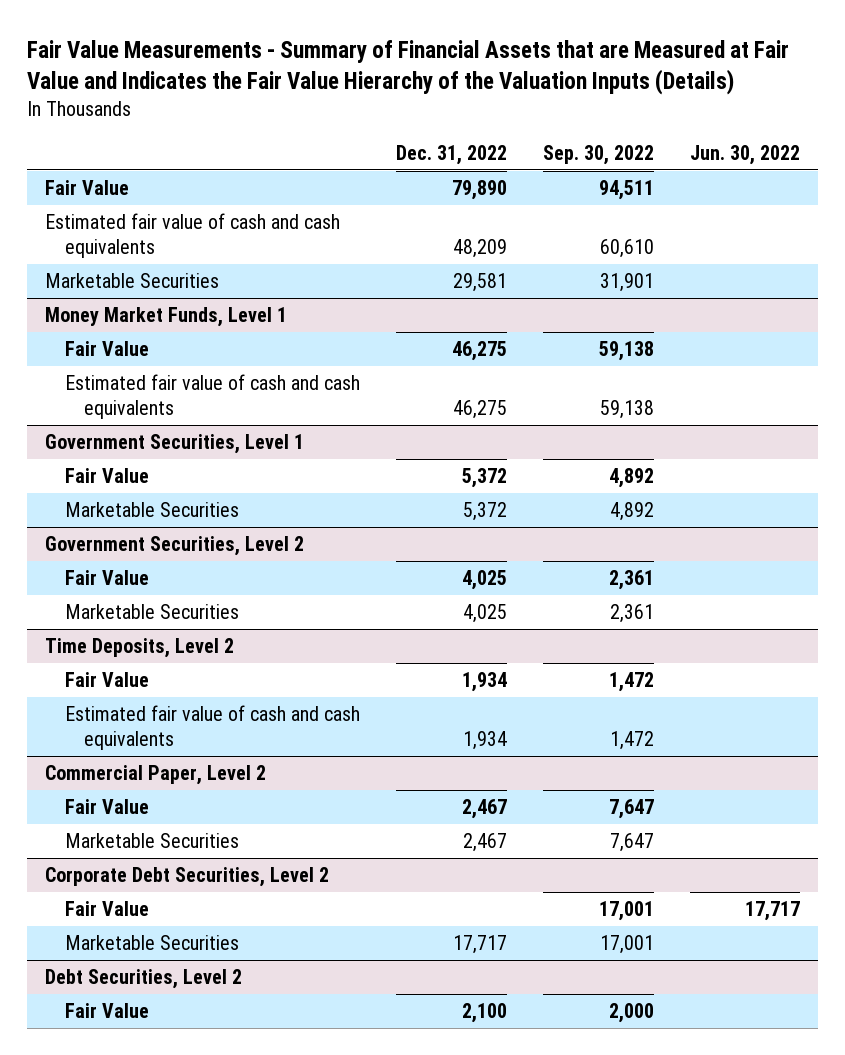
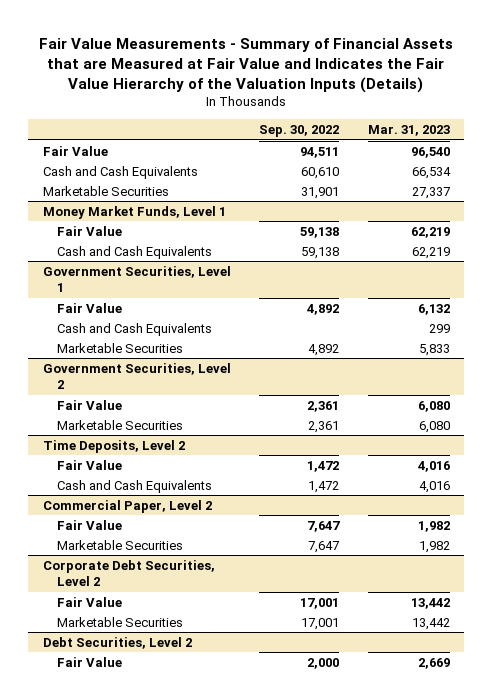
[395,144,507,165] Dec. 31, 2022 -> none
[690,144,801,165] Jun. 30, 2022 -> none
none -> [367,124,450,136] Mar. 31, 2023
[45,213,341,258] Estimated fair value of cash and cash equivalents -> [42,165,198,179] Cash and Cash Equivalents
[64,374,360,419] Estimated fair value of cash and cash equivalents -> [56,245,212,259] Cash and Cash Equivalents
none -> [56,322,212,336] Cash and Cash Equivalents
[64,705,360,750] Estimated fair value of cash and cash equivalents -> [56,479,212,493] Cash and Cash Equivalents

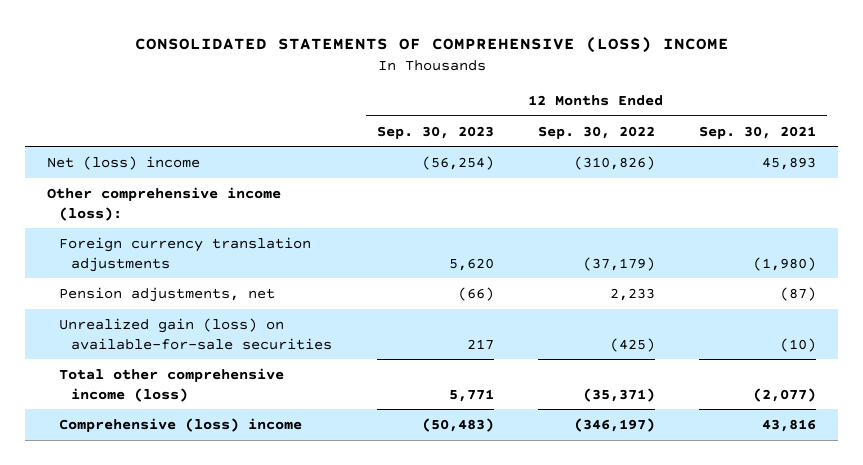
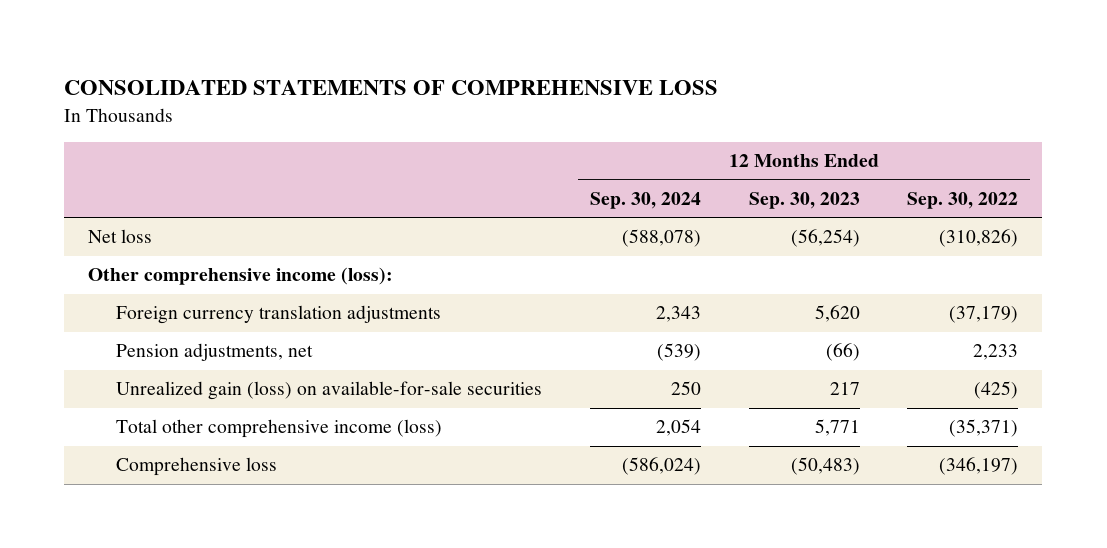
[134,36,729,53] CONSOLIDATED STATEMENTS OF COMPREHENSIVE (LOSS) INCOME -> [64,80,719,96] CONSOLIDATED STATEMENTS OF COMPREHENSIVE LOSS
[699,125,817,139] Sep. 30, 2021 -> none
none -> [589,191,701,209] Sep. 30, 2024
[47,155,201,170] Net (loss) income -> [88,229,153,244] Net loss
[59,417,303,432] Comprehensive (loss) income -> [116,457,278,477] Comprehensive loss

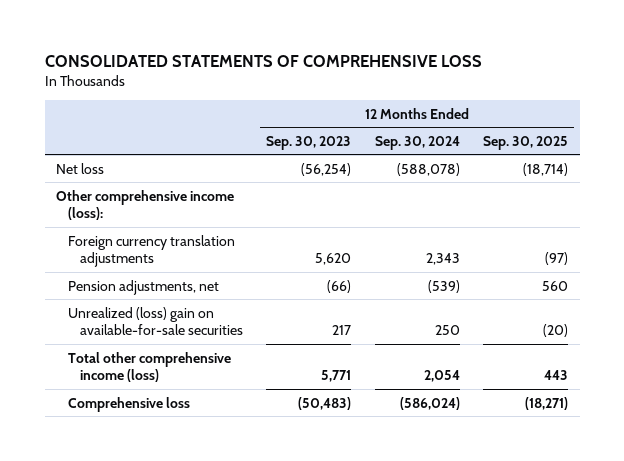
[907,191,1019,209] Sep. 30, 2022 -> none
none -> [482,135,568,150] Sep. 30, 2025
[116,381,543,401] Unrealized gain (loss) on available-for-sale securities -> [68,306,243,336] Unrealized (loss) gain on available-for-sale securities

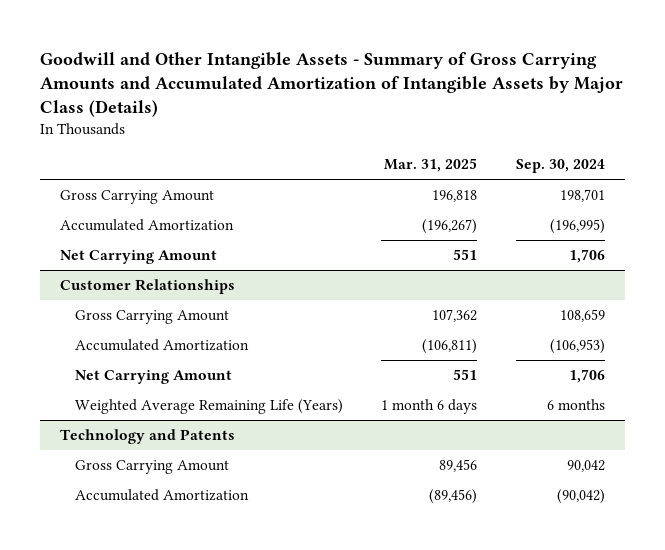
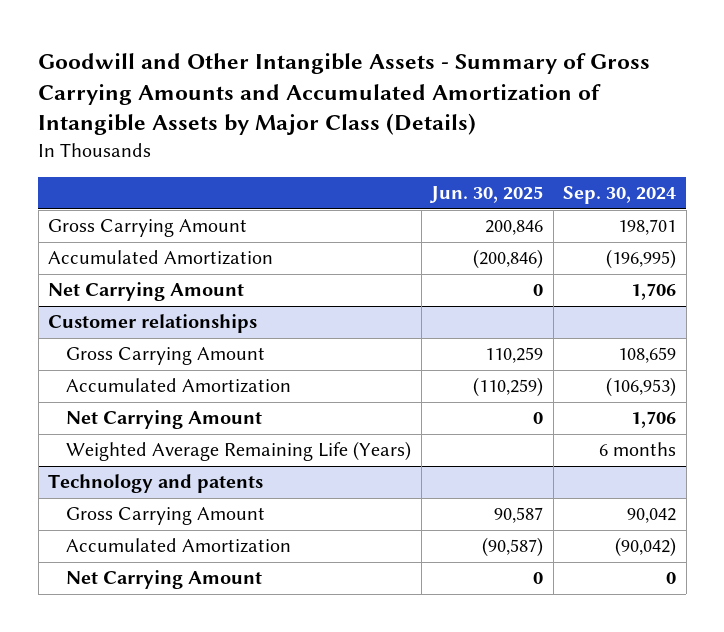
[384,158,478,173] Mar. 31, 2025 -> none
none -> [429,186,544,204] Jun. 30, 2025
[59,278,235,294] Customer Relationships -> [48,314,258,334] Customer relationships
[59,428,235,444] Technology and Patents -> [48,474,264,494] Technology and patents
none -> [66,570,263,590] Net Carrying Amount

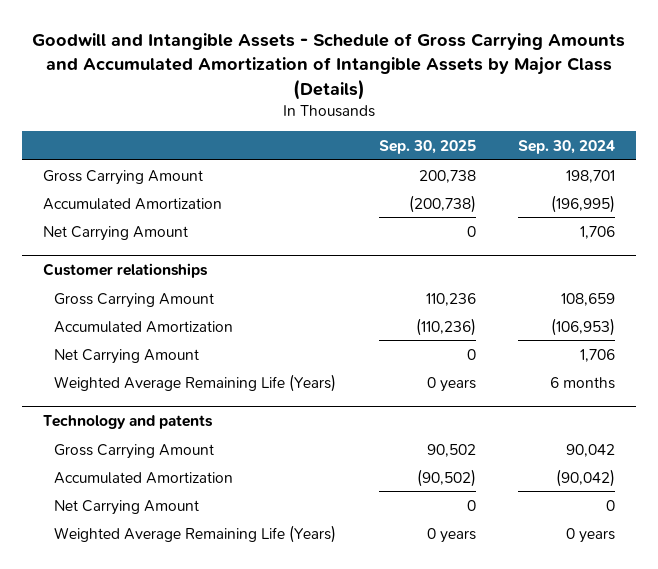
[38,52,651,136] Goodwill and Other Intangible Assets - Summary of Gross Carrying Amounts and Accumulated Amortization of Intangible Assets by Major Class (Details) -> [31,33,625,100] Goodwill and Intangible Assets - Schedule of Gross Carrying Amounts and Accumulated Amortization of Intangible Assets by Major Class (Details)
[429,186,544,204] Jun. 30, 2025 -> none
none -> [378,139,476,154] Sep. 30, 2025
none -> [54,524,337,543] Weighted Average Remaining Life (Years)

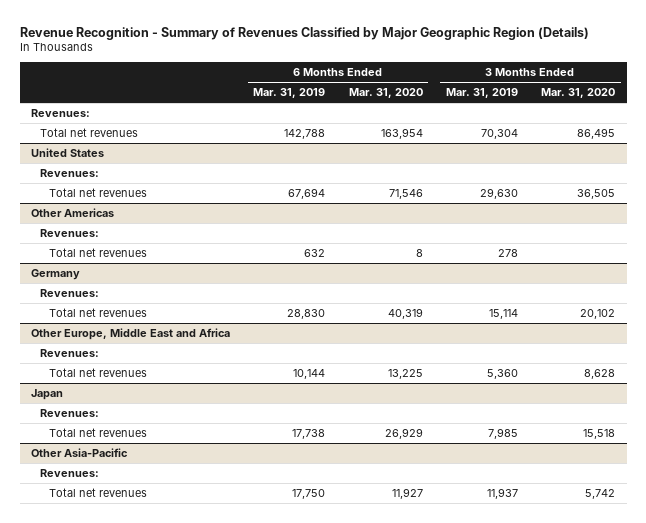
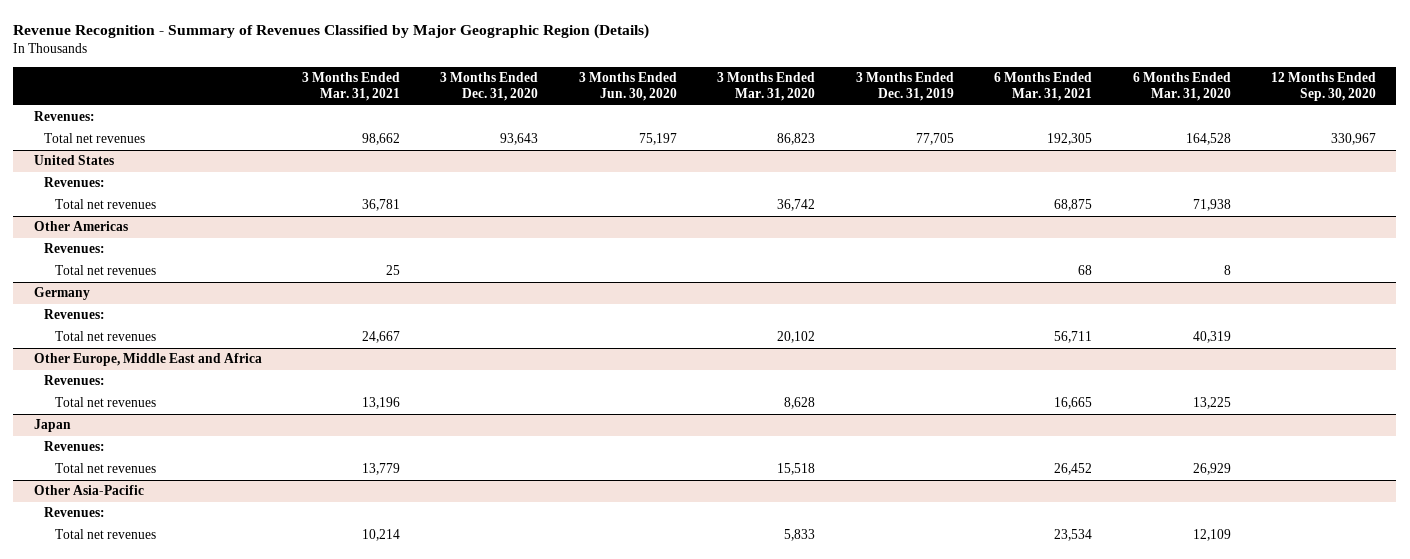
[253,88,326,99] Mar. 31, 2019 -> none
[445,88,518,99] Mar. 31, 2019 -> none
none -> [302,72,401,102] 3 Months Ended Mar. 31, 2021
none -> [440,72,539,102] 3 Months Ended Dec. 31, 2020
none -> [578,72,677,102] 3 Months Ended Jun. 30, 2020
none -> [855,72,954,102] 3 Months Ended Dec. 31, 2019
none -> [994,72,1093,102] 6 Months Ended Mar. 31, 2021
none -> [1270,72,1376,102] 12 Months Ended Sep. 30, 2020
[380,128,423,140] 163,954 -> [1185,133,1231,146] 164,528
[576,128,615,140] 86,495 -> [777,133,816,146] 86,823
[388,189,423,200] 71,546 -> [1192,199,1231,212] 71,938
[576,189,615,200] 36,505 -> [777,199,816,212] 36,742
[391,488,423,500] 11,927 -> [1192,529,1231,542] 12,109
[584,489,615,500] 5,742 -> [784,529,816,542] 5,833

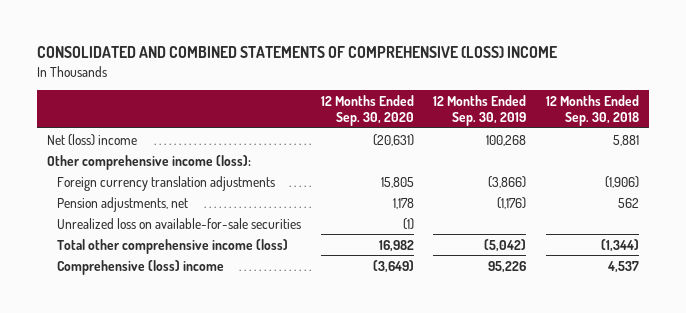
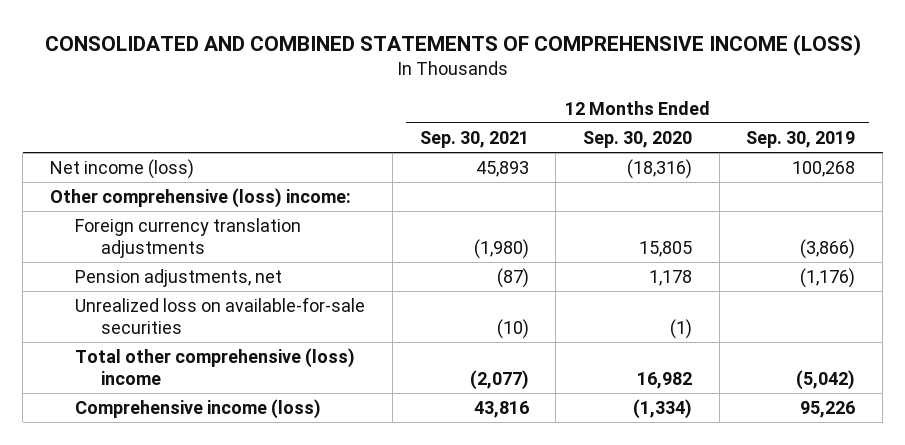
[37,46,558,59] CONSOLIDATED AND COMBINED STATEMENTS OF COMPREHENSIVE (LOSS) INCOME -> [44,33,861,56] CONSOLIDATED AND COMBINED STATEMENTS OF COMPREHENSIVE INCOME (LOSS)
[546,95,640,127] 12 Months Ended Sep. 30, 2018 -> none
none -> [419,130,529,148] Sep. 30, 2021
[46,133,137,146] Net (loss) income -> [49,159,194,180] Net income (loss)
[372,133,414,146] (20,631) -> [627,159,693,180] (18,316)
[46,154,251,170] Other comprehensive income (loss): -> [49,188,351,209] Other comprehensive (loss) income:
[57,238,289,254] Total other comprehensive income (loss) -> [75,348,356,385] Total other comprehensive (loss) income
[57,259,225,275] Comprehensive (loss) income -> [75,399,322,420] Comprehensive income (loss)
[372,259,414,273] (3,649) -> [633,399,693,420] (1,334)

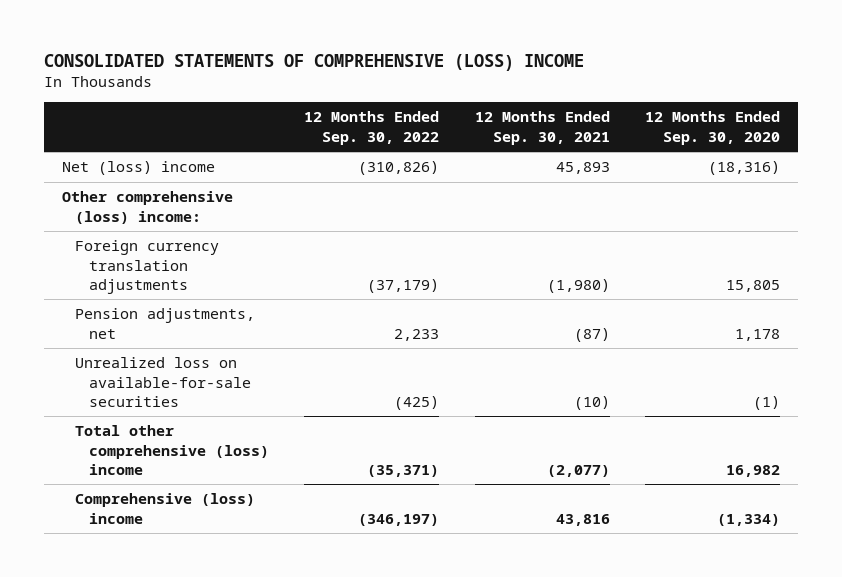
[44,33,861,56] CONSOLIDATED AND COMBINED STATEMENTS OF COMPREHENSIVE INCOME (LOSS) -> [43,54,584,72] CONSOLIDATED STATEMENTS OF COMPREHENSIVE (LOSS) INCOME
[746,130,856,148] Sep. 30, 2019 -> none
none -> [304,111,440,145] 12 Months Ended Sep. 30, 2022
[49,159,194,180] Net income (loss) -> [61,161,215,176] Net (loss) income
[75,399,322,420] Comprehensive income (loss) -> [75,493,256,524] Comprehensive (loss) income

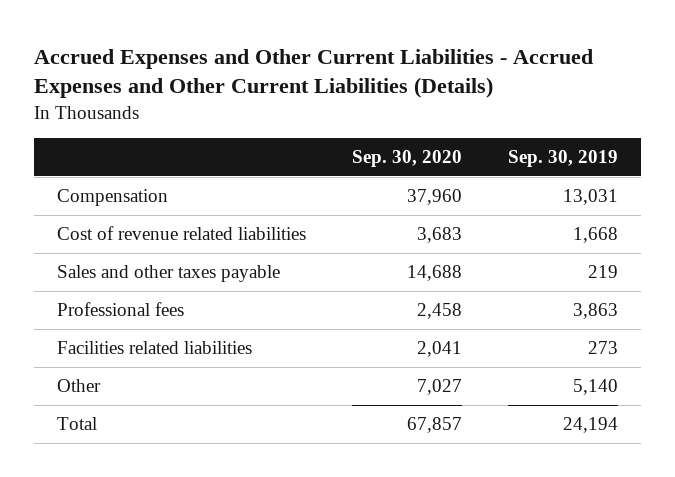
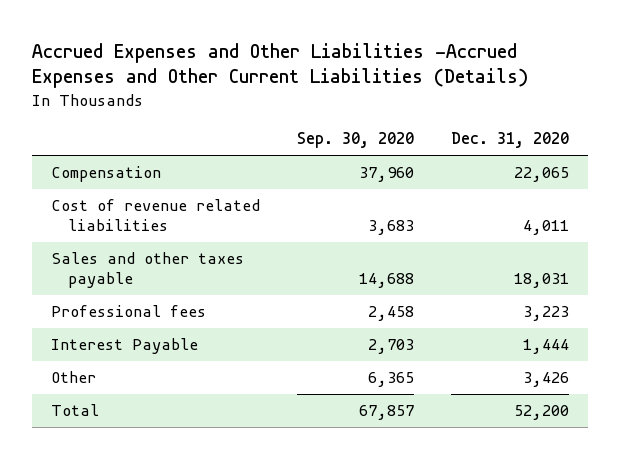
[33,48,593,99] Accrued Expenses and Other Current Liabilities - Accrued Expenses and Other Current Liabilities (Details) -> [31,42,528,89] Accrued Expenses and Other Liabilities -Accrued Expenses and Other Current Liabilities (Details)
[508,150,619,168] Sep. 30, 2019 -> none
none -> [451,132,570,149] Dec. 31, 2020
[56,341,252,355] Facilities related liabilities -> none
none -> [50,338,198,355] Interest Payable
[416,379,462,396] 7,027 -> [367,372,414,388] 6,365

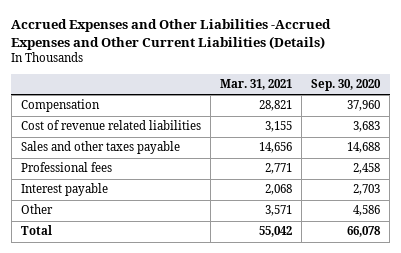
[451,132,570,149] Dec. 31, 2020 -> none
none -> [219,79,292,91] Mar. 31, 2021
[50,338,198,355] Interest Payable -> [20,183,108,197] Interest payable
[367,372,414,388] 6,365 -> [353,205,381,217] 4,586
[358,405,414,421] 67,857 -> [347,226,382,238] 66,078

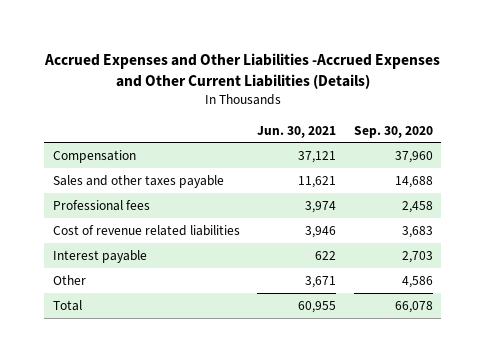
[219,79,292,91] Mar. 31, 2021 -> none
none -> [257,125,337,138] Jun. 30, 2021
[20,120,201,131] Cost of revenue related liabilities -> [53,224,241,236] Cost of revenue related liabilities

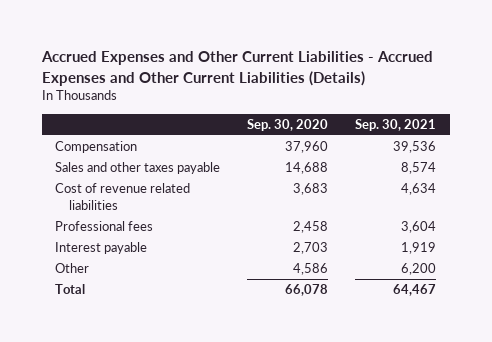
[43,53,440,90] Accrued Expenses and Other Liabilities -Accrued Expenses and Other Current Liabilities (Details) -> [40,51,433,86] Accrued Expenses and Other Current Liabilities - Accrued Expenses and Other Current Liabilities (Details)
[257,125,337,138] Jun. 30, 2021 -> none
none -> [355,118,437,131] Sep. 30, 2021
[53,199,151,211] Professional fees -> [55,221,154,232] Professional fees

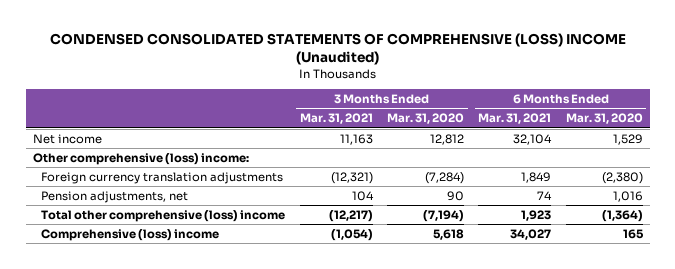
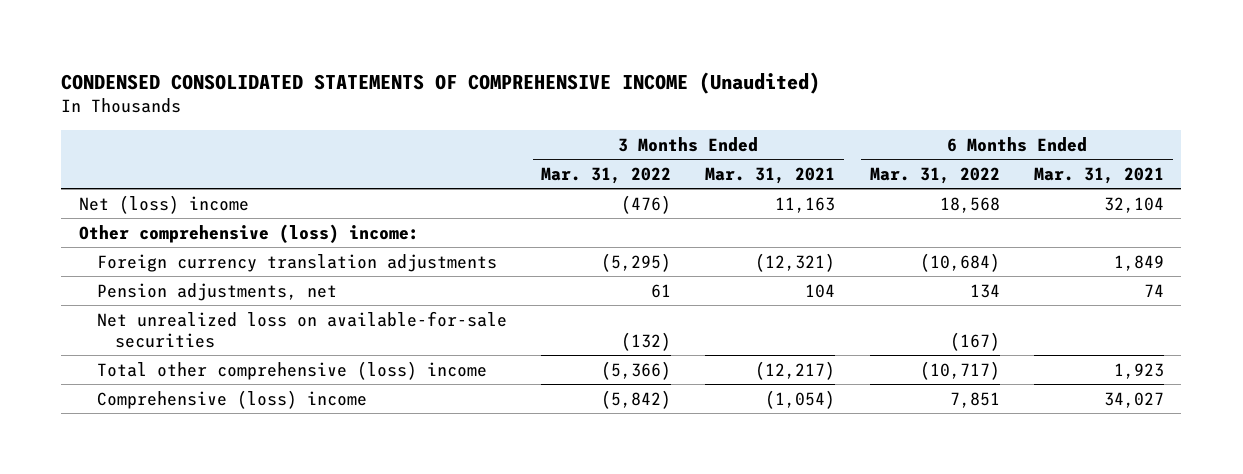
[49,32,626,65] CONDENSED CONSOLIDATED STATEMENTS OF COMPREHENSIVE (LOSS) INCOME (Unaudited) -> [61,71,821,94] CONDENSED CONSOLIDATED STATEMENTS OF COMPREHENSIVE INCOME (Unaudited)
[386,113,464,125] Mar. 31, 2020 -> none
[565,113,643,125] Mar. 31, 2020 -> none
none -> [541,166,672,184] Mar. 31, 2022
none -> [869,166,1000,184] Mar. 31, 2022
[32,133,102,144] Net income -> [78,194,249,214] Net (loss) income
none -> [96,310,507,348] Net unrealized loss on available-for-sale securities

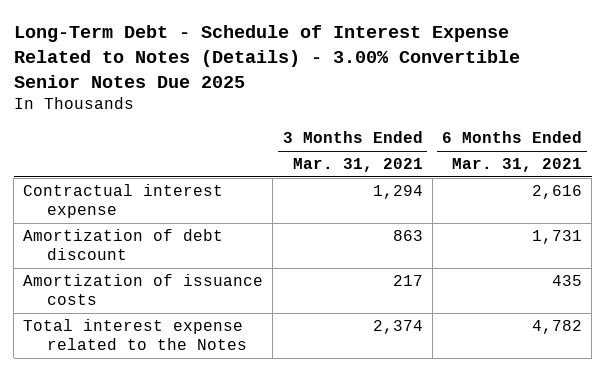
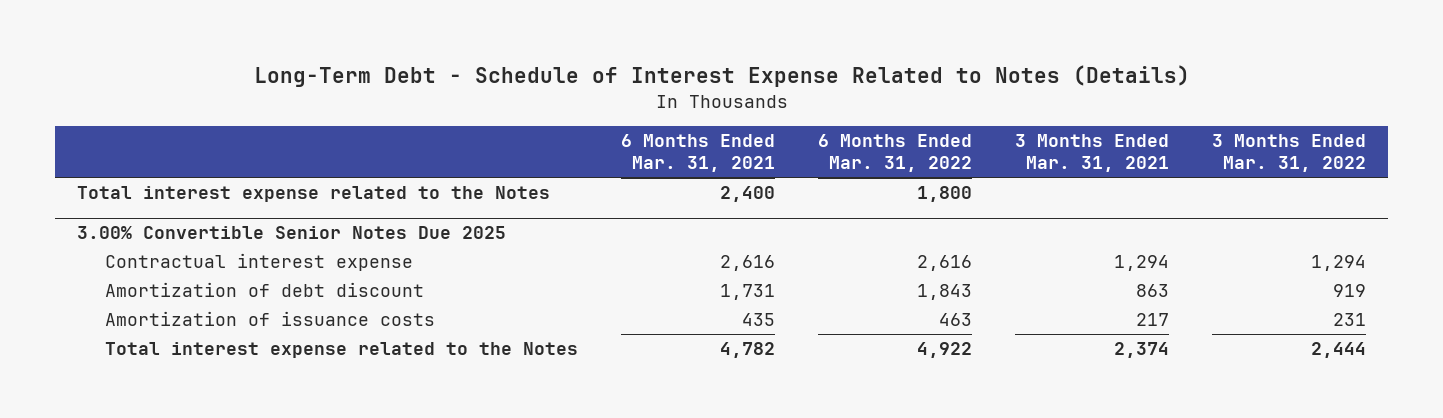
[13,25,520,88] Long-Term Debt - Schedule of Interest Expense Related to Notes (Details) - 3.00% Convertible Senior Notes Due 2025 -> [253,65,1190,88] Long-Term Debt - Schedule of Interest Expense Related to Notes (Details)
none -> [818,134,973,173] 6 Months Ended Mar. 31, 2022
none -> [1212,134,1367,173] 3 Months Ended Mar. 31, 2022
none -> [76,186,550,203] Total interest expense related to the Notes
none -> [76,226,506,240] 3.00% Convertible Senior Notes Due 2025

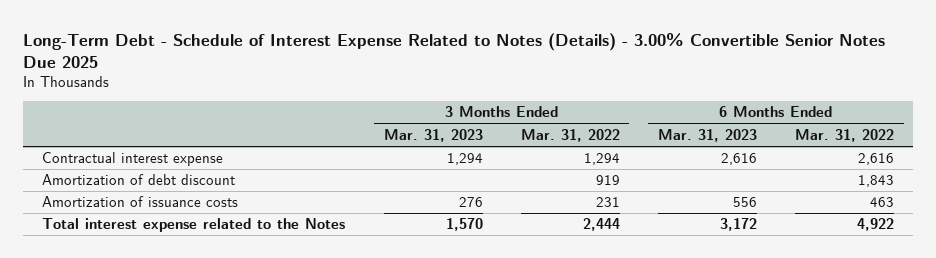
[253,65,1190,88] Long-Term Debt - Schedule of Interest Expense Related to Notes (Details) -> [23,32,886,68] Long-Term Debt - Schedule of Interest Expense Related to Notes (Details) - 3.00% Convertible Senior Notes Due 2025
[621,134,776,173] 6 Months Ended Mar. 31, 2021 -> none
[1015,134,1170,173] 3 Months Ended Mar. 31, 2021 -> none
none -> [383,128,483,142] Mar. 31, 2023
none -> [657,128,757,142] Mar. 31, 2023
[76,186,550,203] Total interest expense related to the Notes -> none
[76,226,506,240] 3.00% Convertible Senior Notes Due 2025 -> none

